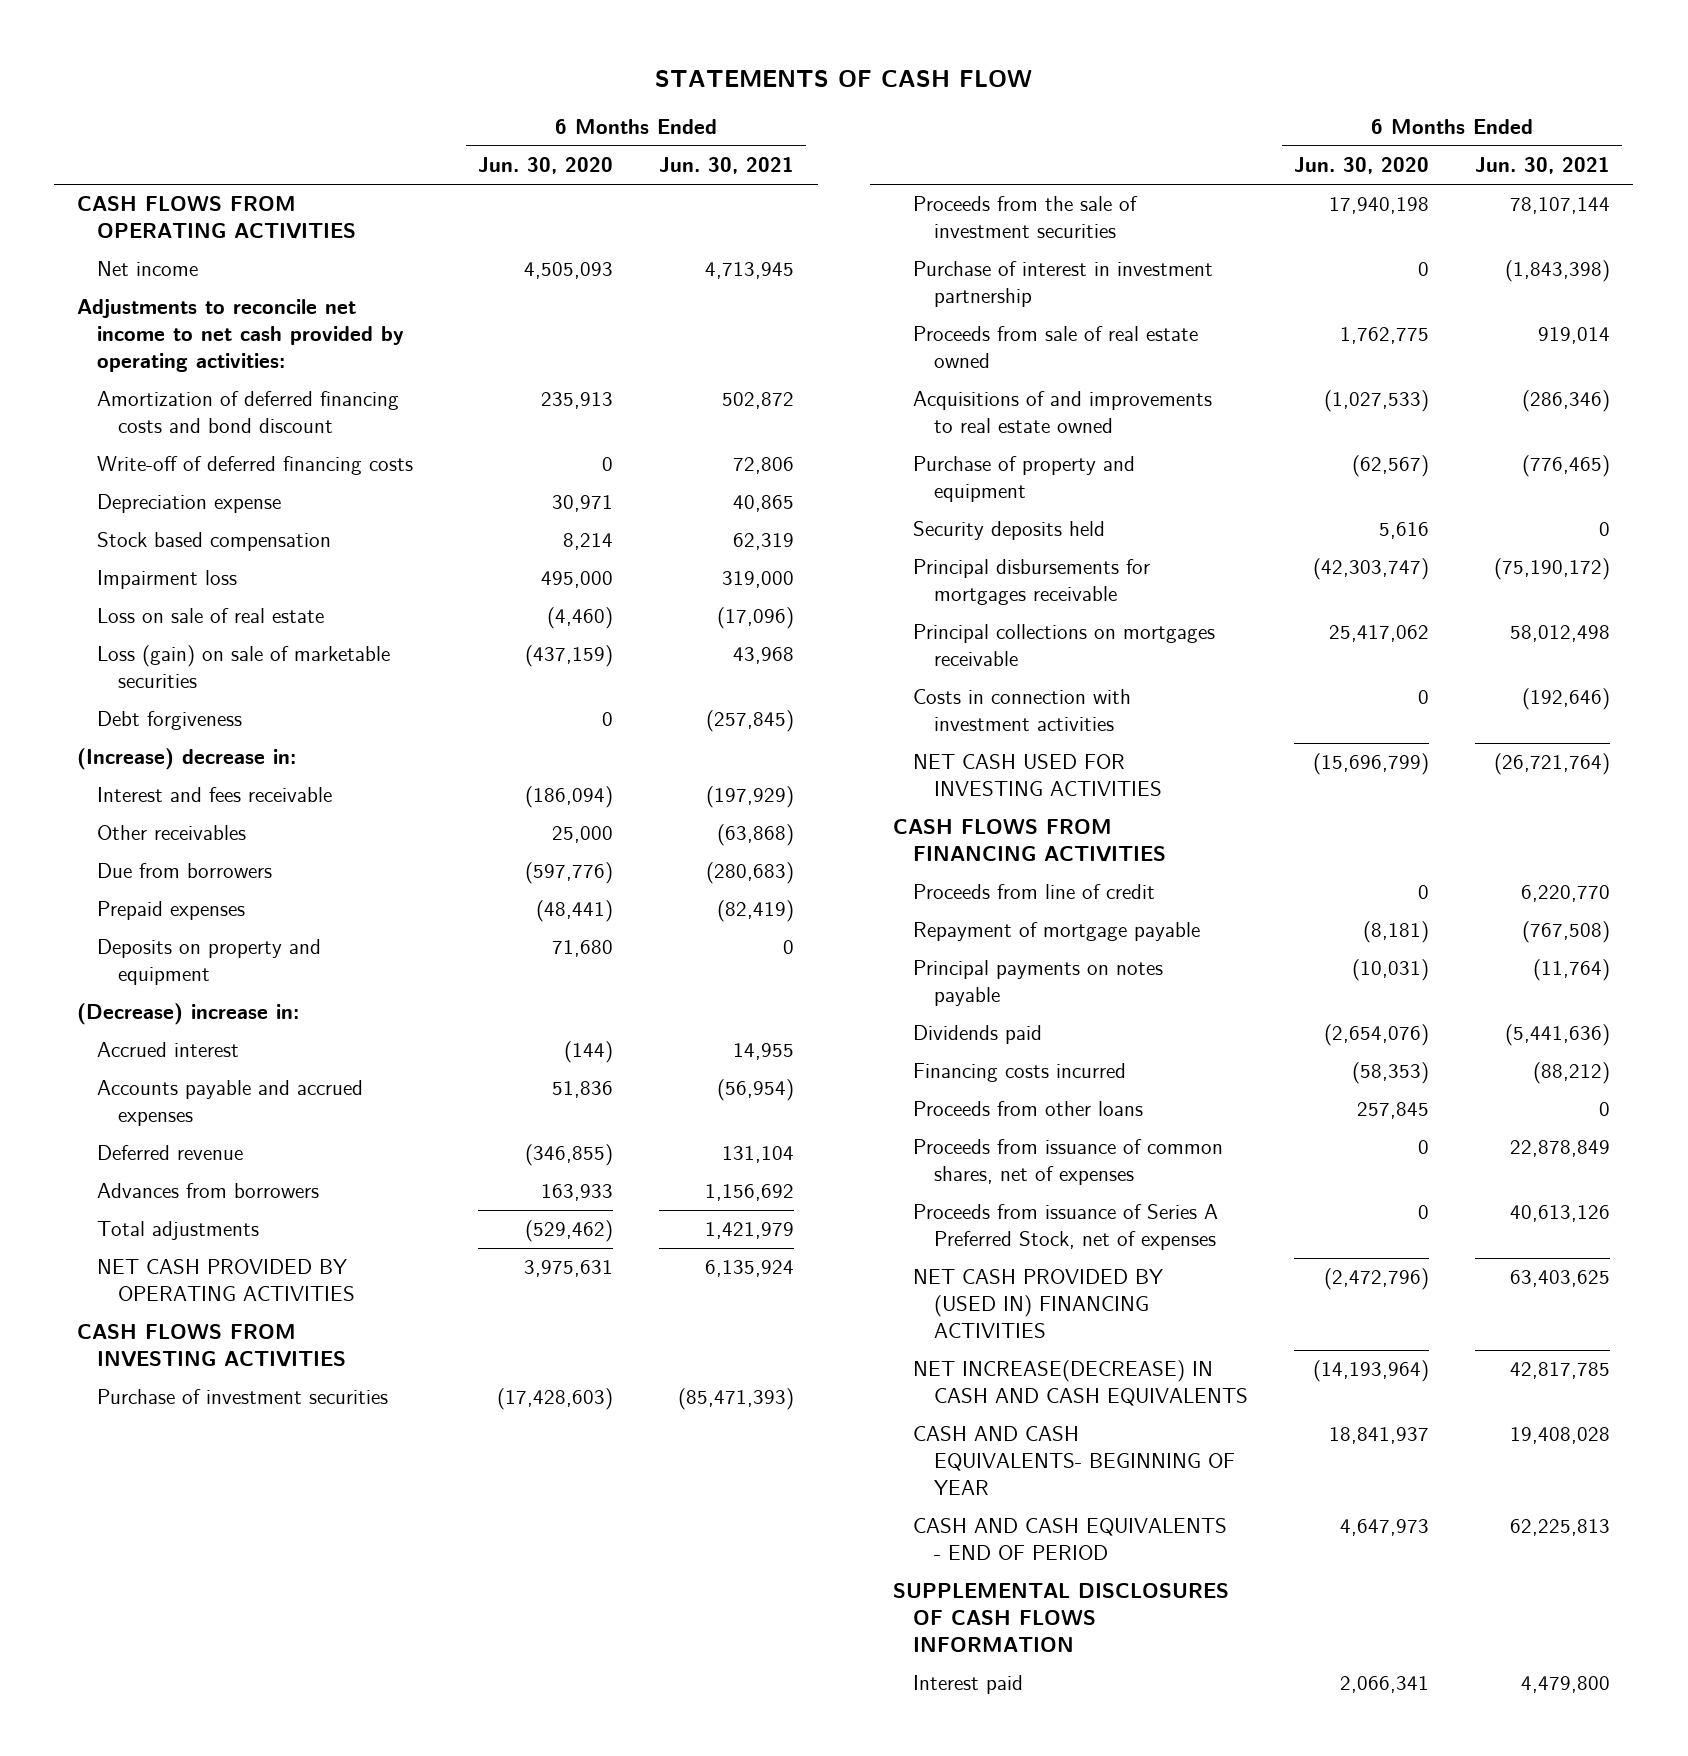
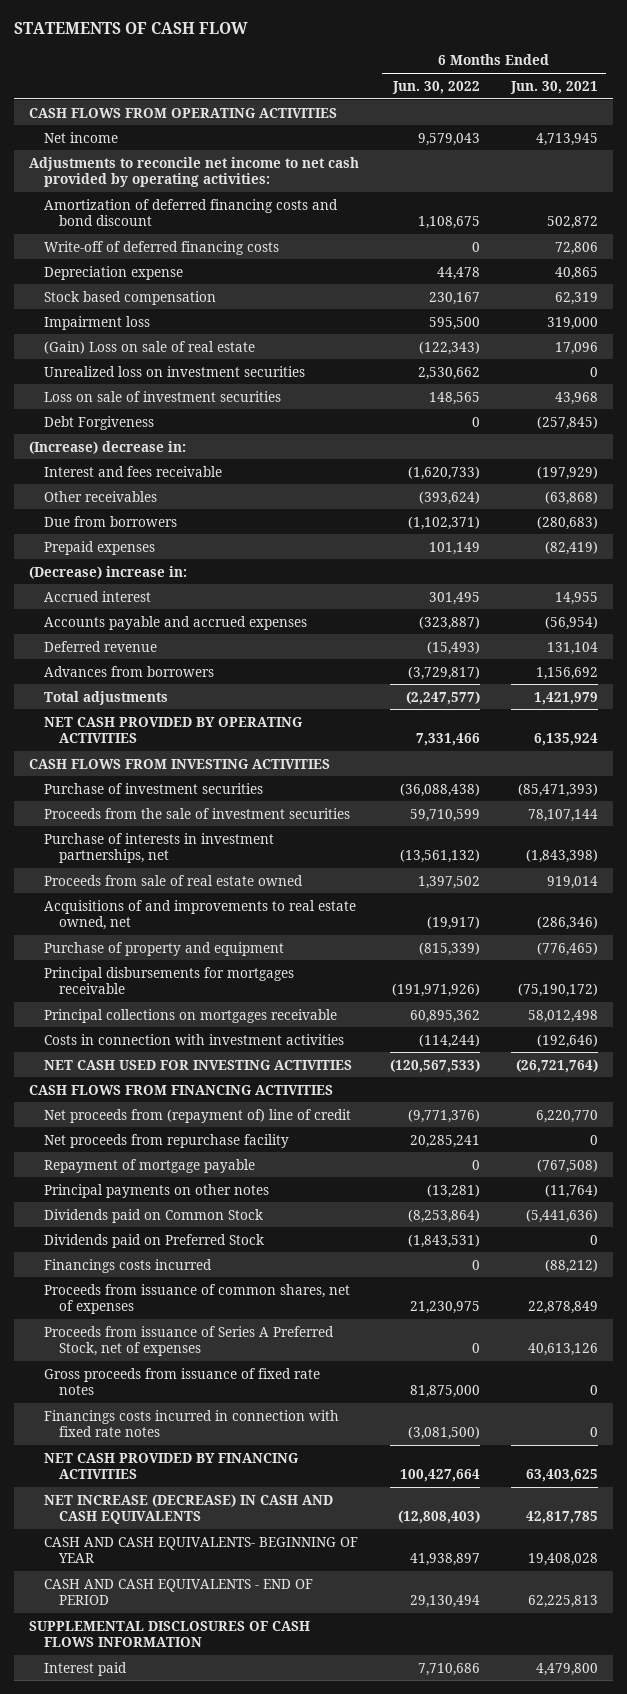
[478,157,614,175] Jun. 30, 2020 -> none
none -> [392,80,481,94] Jun. 30, 2022
[97,608,325,624] Loss on sale of real estate -> [44,340,256,354] (Gain) Loss on sale of real estate
[717,607,795,630] (17,096) -> [554,341,598,355] 17,096
none -> [44,365,306,377] Unrealized loss on investment securities
[97,645,391,689] Loss (gain) on sale of marketable securities -> [44,390,282,402] Loss on sale of investment securities
[97,711,243,731] Debt forgiveness -> [44,415,155,430] Debt Forgiveness
[97,939,322,986] Deposits on property and equipment -> none
[913,261,1214,308] Purchase of interest in investment partnership -> [44,832,275,863] Purchase of interests in investment partnerships, net
[913,391,1213,434] Acquisitions of and improvements to real estate owned -> [44,899,357,930] Acquisitions of and improvements to real estate owned, net
[913,521,1106,541] Security deposits held -> none
[913,884,1156,900] Proceeds from line of credit -> [44,1108,352,1123] Net proceeds from (repayment of) line of credit
none -> [44,1133,290,1148] Net proceeds from repurchase facility
[913,1101,1144,1117] Proceeds from other loans -> none
[913,960,1164,1007] Principal payments on notes payable -> [44,1183,270,1198] Principal payments on other notes
[913,1025,1043,1045] Dividends paid -> [44,1208,264,1223] Dividends paid on Common Stock
none -> [44,1233,265,1248] Dividends paid on Preferred Stock
[913,1063,1127,1083] Financing costs incurred -> [44,1258,213,1273] Financings costs incurred
none -> [44,1367,321,1395] Gross proceeds from issuance of fixed rate notes
none -> [44,1409,340,1437] Financings costs incurred in connection with fixed rate notes
[913,1269,1164,1339] NET CASH PROVIDED BY (USED IN) FINANCING ACTIVITIES -> [44,1452,299,1479] NET CASH PROVIDED BY FINANCING ACTIVITIES
[913,1360,1248,1407] NET INCREASE(DECREASE) IN CASH AND CASH EQUIVALENTS -> [44,1493,334,1524] NET INCREASE (DECREASE) IN CASH AND CASH EQUIVALENTS

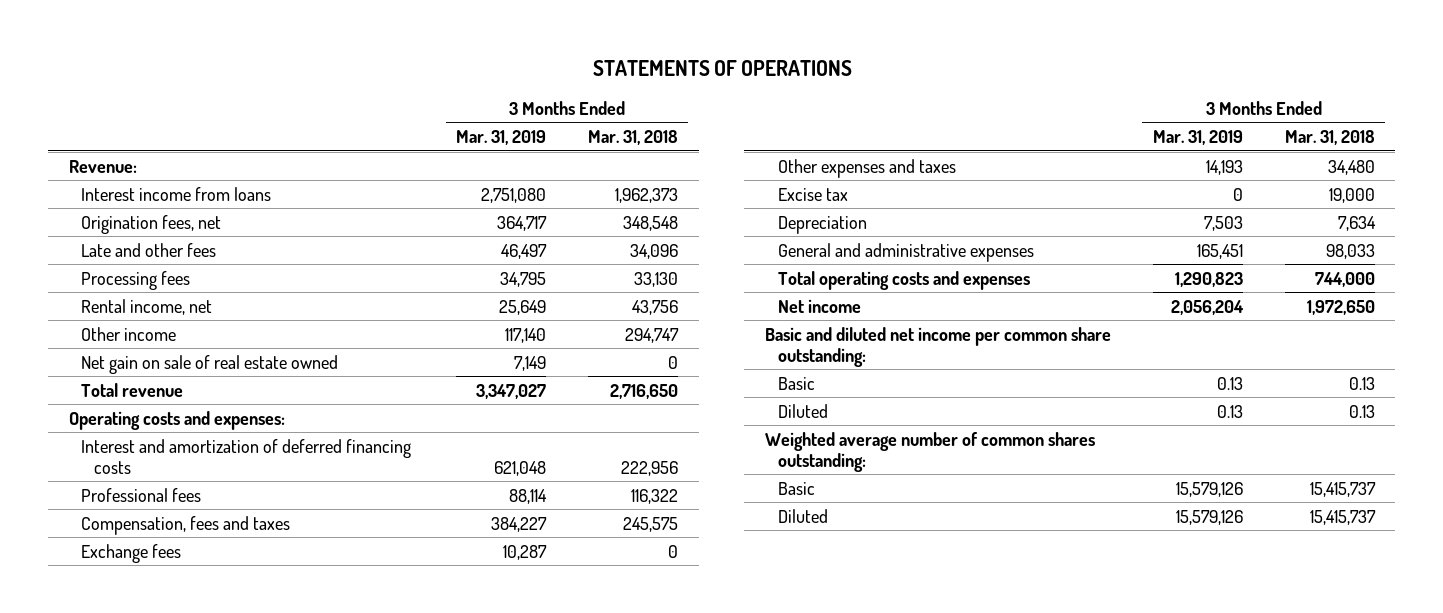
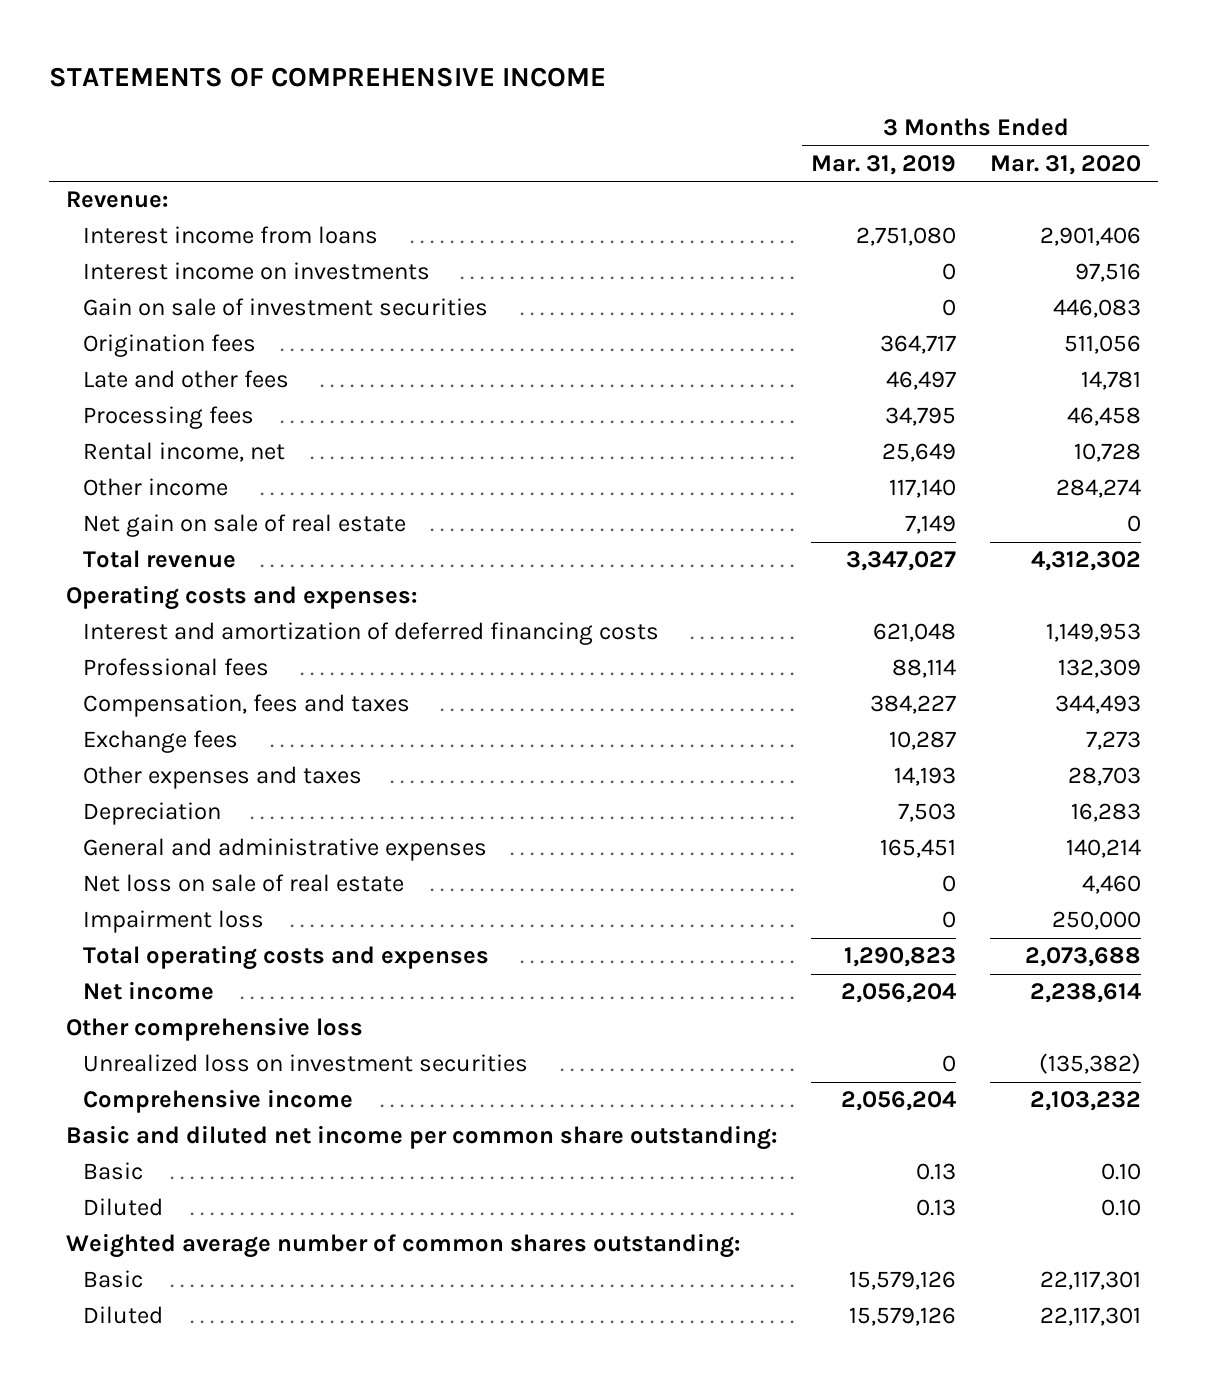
[592,59,852,76] STATEMENTS OF OPERATIONS -> [48,66,606,87] STATEMENTS OF COMPREHENSIVE INCOME
[587,130,678,146] Mar. 31, 2018 -> none
none -> [989,154,1141,175] Mar. 31, 2020
none -> [82,262,430,281] Interest income on investments
none -> [82,298,488,317] Gain on sale of investment securities
[81,214,222,234] Origination fees, net -> [82,334,256,358] Origination fees
[81,354,339,374] Net gain on sale of real estate owned -> [82,514,406,538] Net gain on sale of real estate
[778,187,849,201] Excise tax -> none
none -> [82,874,404,893] Net loss on sale of real estate
none -> [82,910,264,934] Impairment loss
none -> [65,1017,363,1042] Other comprehensive loss
none -> [82,1054,528,1073] Unrealized loss on investment securities
none -> [82,1089,353,1114] Comprehensive income

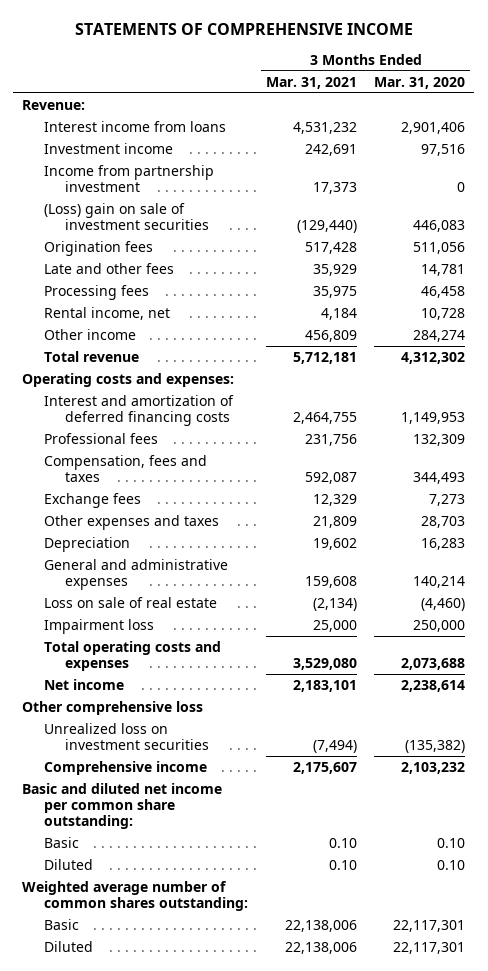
[810,154,956,175] Mar. 31, 2019 -> none
none -> [265,76,357,89] Mar. 31, 2021
[82,262,430,281] Interest income on investments -> [43,143,173,155] Investment income
none -> [43,165,214,193] Income from partnership investment
[82,298,488,317] Gain on sale of investment securities -> [43,203,210,231] (Loss) gain on sale of investment securities
[82,514,406,538] Net gain on sale of real estate -> none
[82,874,404,893] Net loss on sale of real estate -> [43,597,217,609] Loss on sale of real estate
[1081,875,1141,895] 4,460 -> [421,598,466,612] (4,460)

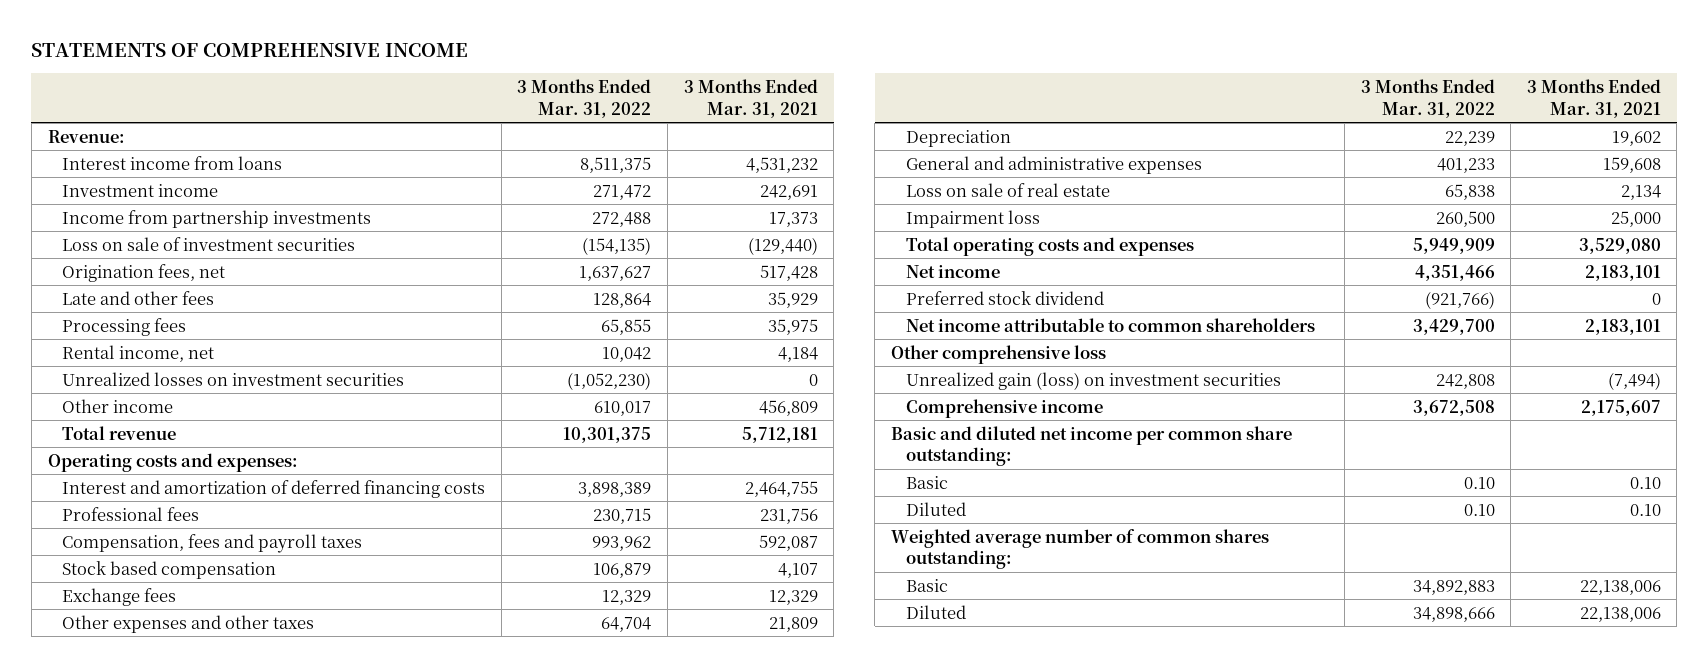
[374,76,466,89] Mar. 31, 2020 -> none
none -> [517,79,652,118] 3 Months Ended Mar. 31, 2022
[43,165,214,193] Income from partnership investment -> [62,209,372,228] Income from partnership investments
[43,203,210,231] (Loss) gain on sale of investment securities -> [62,236,356,251] Loss on sale of investment securities
[43,241,153,257] Origination fees -> [62,263,226,282] Origination fees, net
none -> [62,371,405,386] Unrealized losses on investment securities
[43,455,207,483] Compensation, fees and taxes -> [62,533,363,553] Compensation, fees and payroll taxes
none -> [62,560,277,579] Stock based compensation
[43,515,219,531] Other expenses and taxes -> [62,614,315,633] Other expenses and other taxes
[312,598,357,612] (2,134) -> [1620,184,1661,200] 2,134
none -> [905,290,1104,305] Preferred stock dividend
none -> [905,317,1315,332] Net income attributable to common shareholders
[43,723,210,751] Unrealized loss on investment securities -> [905,371,1281,390] Unrealized gain (loss) on investment securities

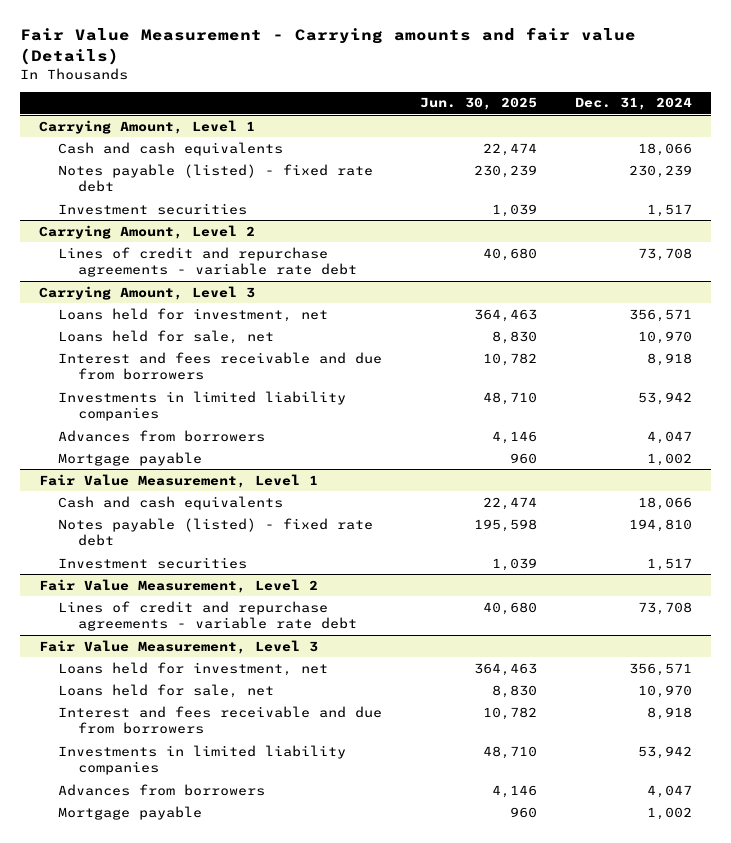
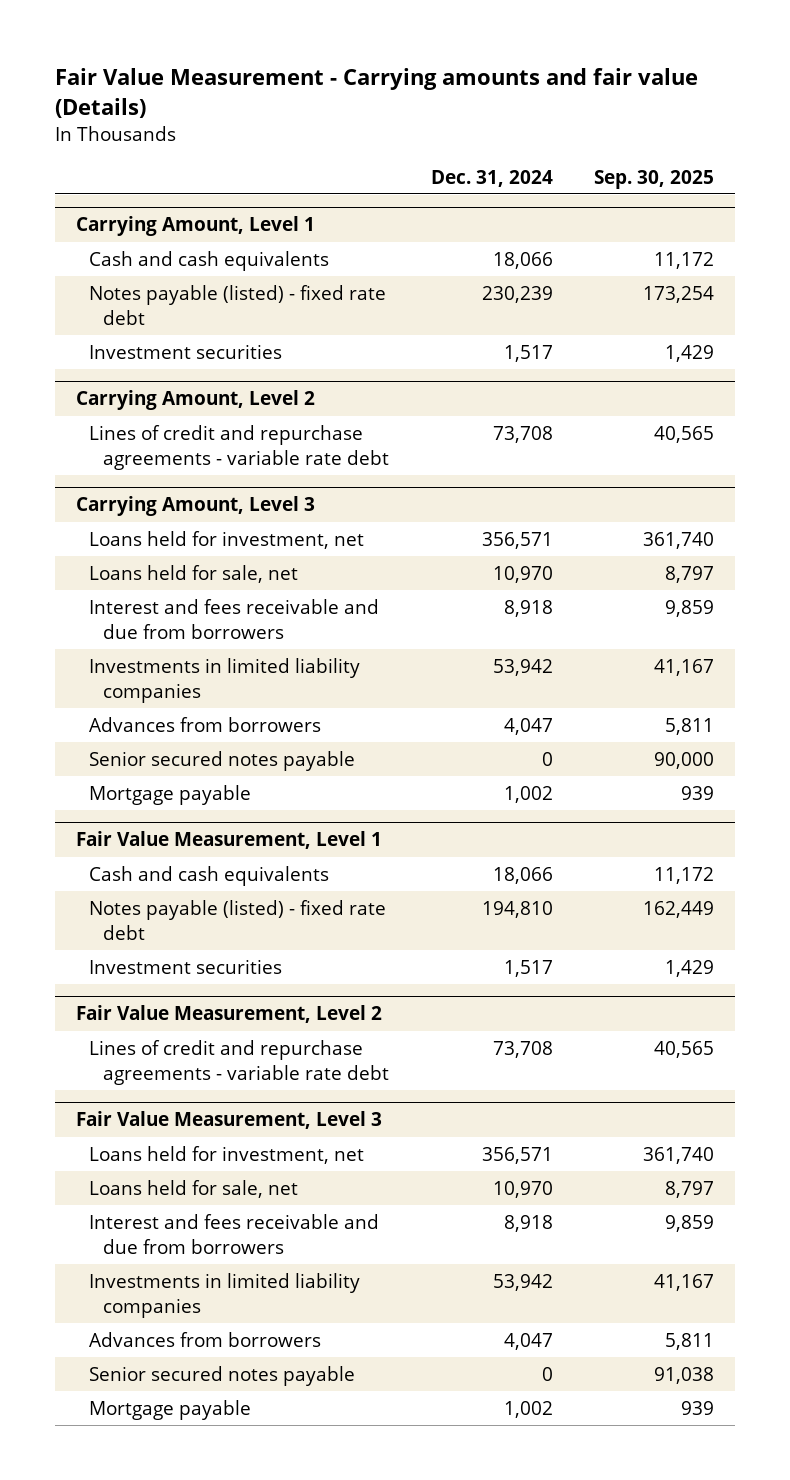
[420,97,538,111] Jun. 30, 2025 -> none
none -> [594,169,715,189] Sep. 30, 2025
none -> [89,750,356,771] Senior secured notes payable
none -> [89,1365,356,1386] Senior secured notes payable

